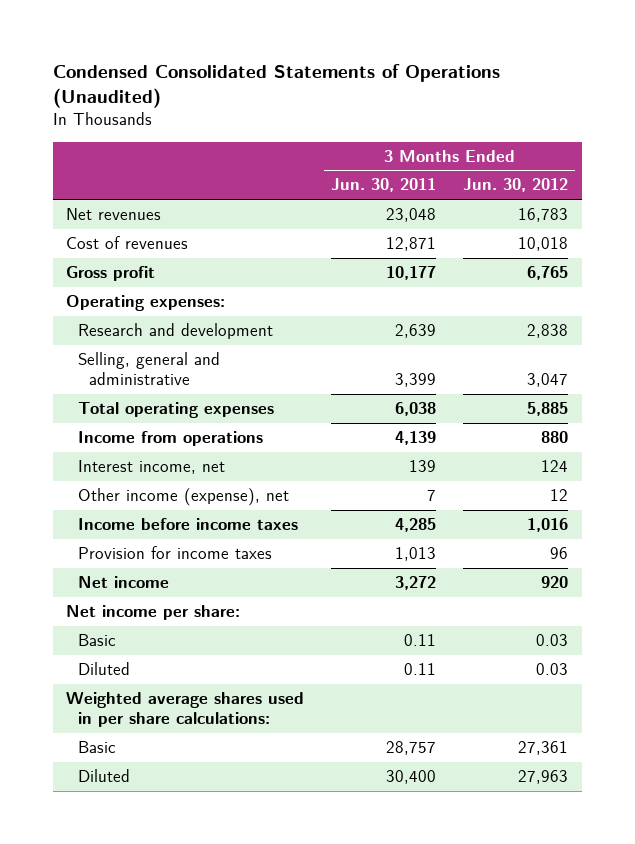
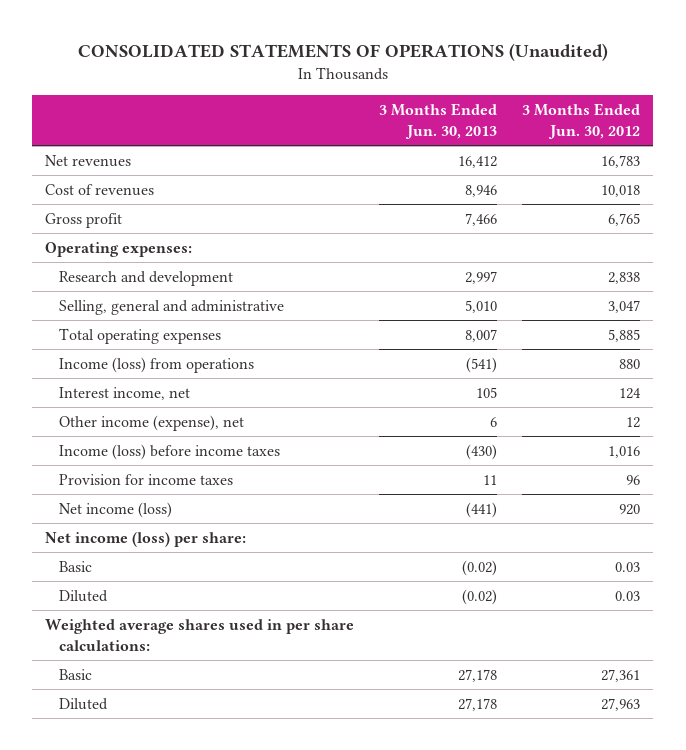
[52,63,500,109] Condensed Consolidated Statements of Operations (Unaudited) -> [77,43,608,62] CONSOLIDATED STATEMENTS OF OPERATIONS (Unaudited)
[331,178,437,193] Jun. 30, 2011 -> none
none -> [379,103,498,139] 3 Months Ended Jun. 30, 2013
[77,431,263,447] Income from operations -> [59,356,255,373] Income (loss) from operations
[77,518,298,531] Income before income taxes -> [59,443,281,460] Income (loss) before income taxes
[77,576,169,589] Net income -> [59,501,173,518] Net income (loss)
[66,605,241,621] Net income per share: -> [45,531,247,547] Net income (loss) per share:

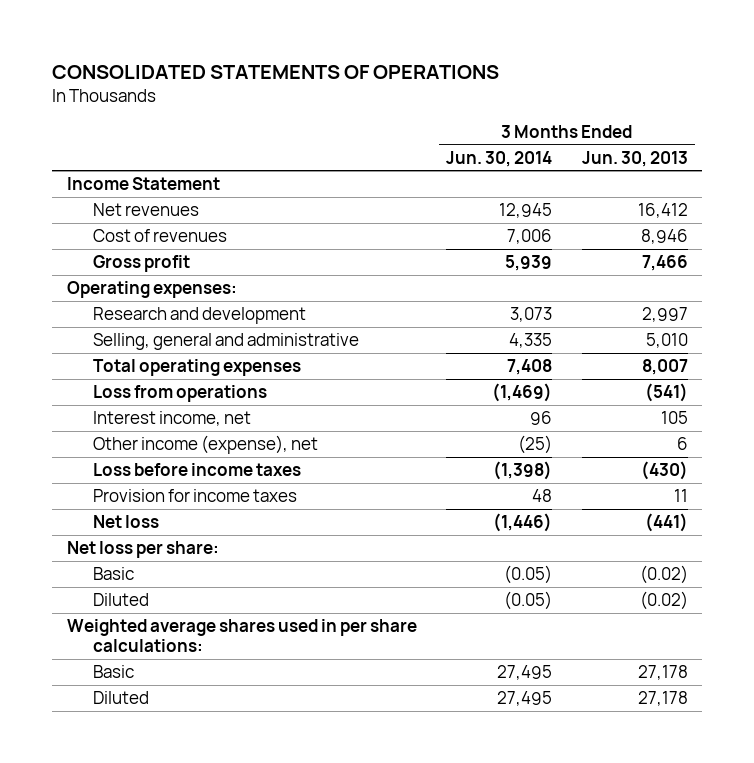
[77,43,608,62] CONSOLIDATED STATEMENTS OF OPERATIONS (Unaudited) -> [51,64,499,79] CONSOLIDATED STATEMENTS OF OPERATIONS
[522,103,641,139] 3 Months Ended Jun. 30, 2012 -> none
none -> [446,150,553,167] Jun. 30, 2014
none -> [66,177,220,191] Income Statement
[59,356,255,373] Income (loss) from operations -> [92,385,267,403] Loss from operations
[59,443,281,460] Income (loss) before income taxes -> [92,463,301,477] Loss before income taxes
[59,501,173,518] Net income (loss) -> [92,515,159,529] Net loss
[45,531,247,547] Net income (loss) per share: -> [66,541,219,559] Net loss per share:

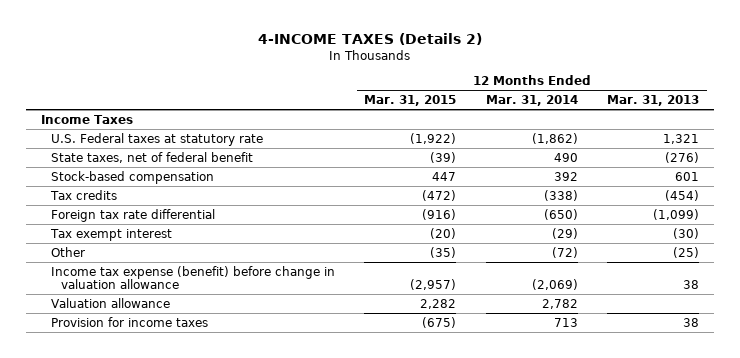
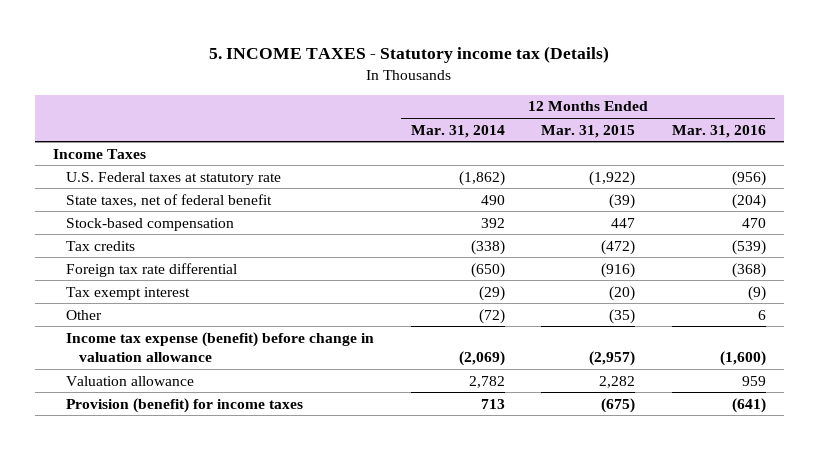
[258,33,483,46] 4-INCOME TAXES (Details 2) -> [209,45,610,63] 5. INCOME TAXES - Statutory income tax (Details)
[607,95,700,107] Mar. 31, 2013 -> none
none -> [671,124,766,138] Mar. 31, 2016
[50,316,208,327] Provision for income taxes -> [66,397,304,413] Provision (benefit) for income taxes

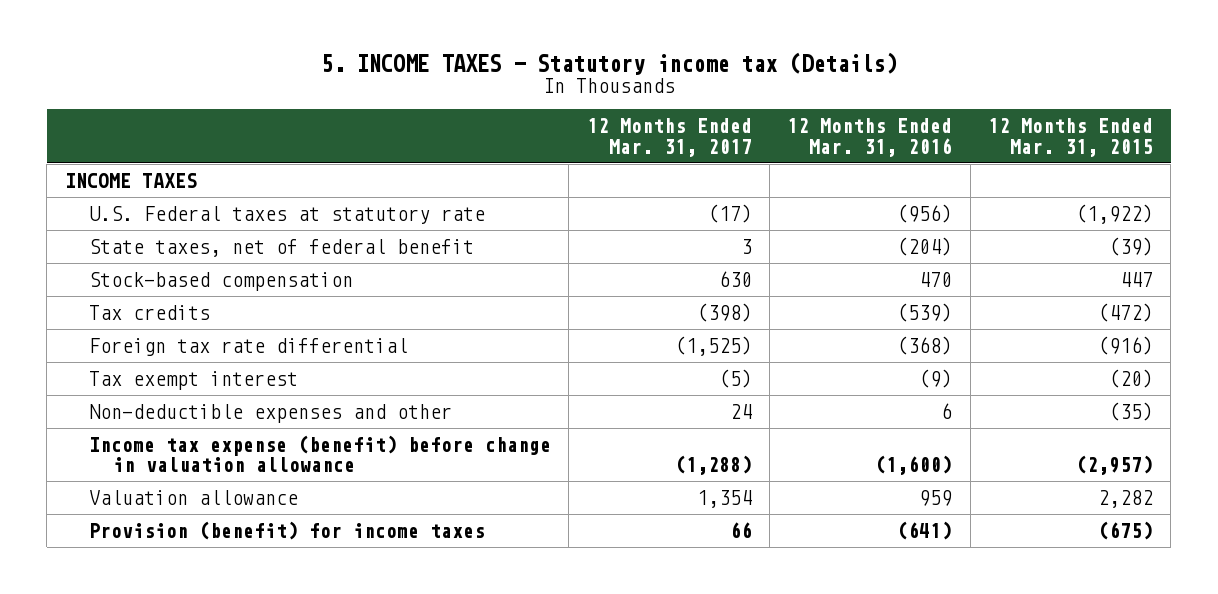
[410,124,505,138] Mar. 31, 2014 -> none
none -> [586,118,752,157] 12 Months Ended Mar. 31, 2017
[53,148,147,159] Income Taxes -> [64,172,197,188] INCOME TAXES
[66,309,103,320] Other -> [89,403,453,423] Non-deductible expenses and other

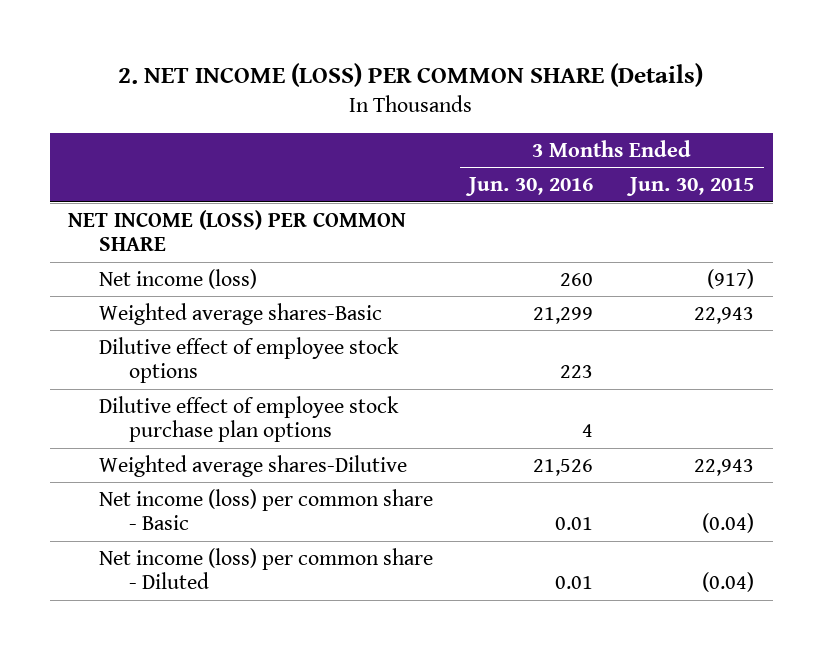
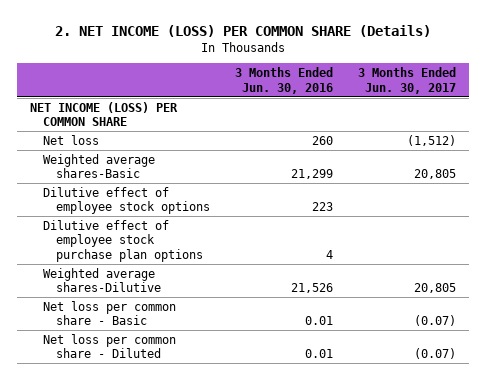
[626,177,755,197] Jun. 30, 2015 -> none
none -> [358,67,457,94] 3 Months Ended Jun. 30, 2017
[98,268,257,289] Net income (loss) -> [42,134,99,145] Net loss
[98,488,433,531] Net income (loss) per common share - Basic -> [42,300,176,326] Net loss per common share - Basic
[98,547,433,590] Net income (loss) per common share - Diluted -> [42,333,176,359] Net loss per common share - Diluted

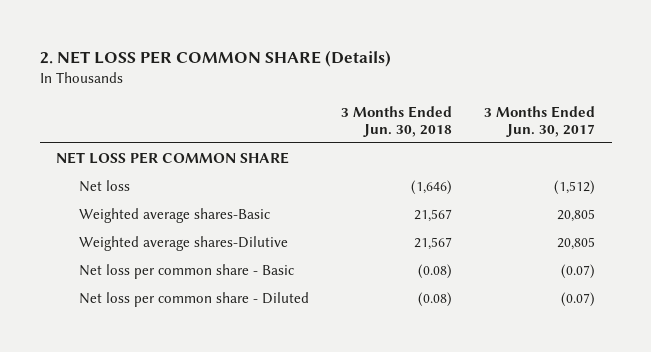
[55,24,432,37] 2. NET INCOME (LOSS) PER COMMON SHARE (Details) -> [39,50,391,68] 2. NET LOSS PER COMMON SHARE (Details)
[235,67,334,94] 3 Months Ended Jun. 30, 2016 -> none
none -> [341,105,453,138] 3 Months Ended Jun. 30, 2018
[29,101,178,127] NET INCOME (LOSS) PER COMMON SHARE -> [56,151,290,164] NET LOSS PER COMMON SHARE
[42,186,211,215] Dilutive effect of employee stock options -> none
[42,219,204,262] Dilutive effect of employee stock purchase plan options -> none

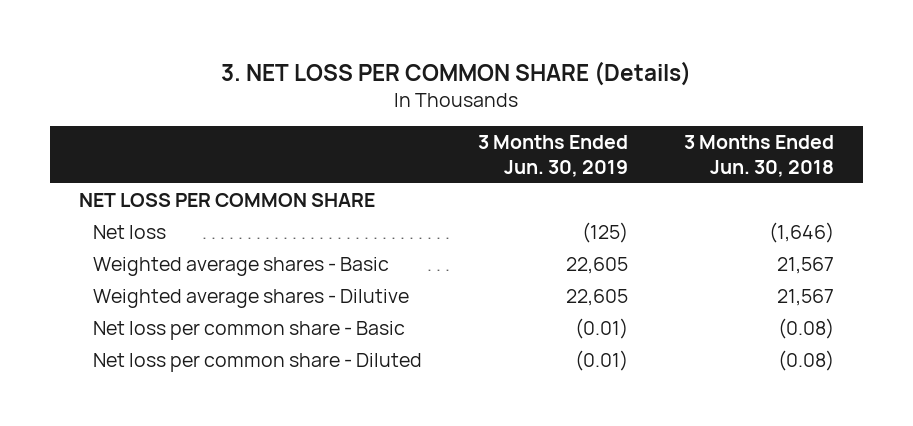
[39,50,391,68] 2. NET LOSS PER COMMON SHARE (Details) -> [221,60,692,86] 3. NET LOSS PER COMMON SHARE (Details)
[484,105,596,138] 3 Months Ended Jun. 30, 2017 -> none
none -> [478,135,629,177] 3 Months Ended Jun. 30, 2019
[78,207,270,223] Weighted average shares-Basic -> [92,257,389,277] Weighted average shares - Basic
[78,235,288,251] Weighted average shares-Dilutive -> [92,289,409,309] Weighted average shares - Dilutive

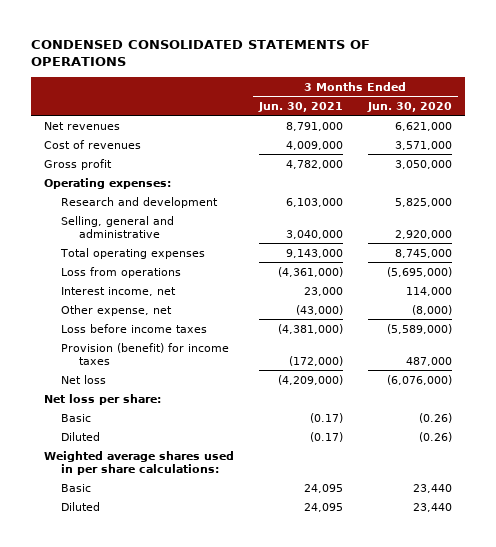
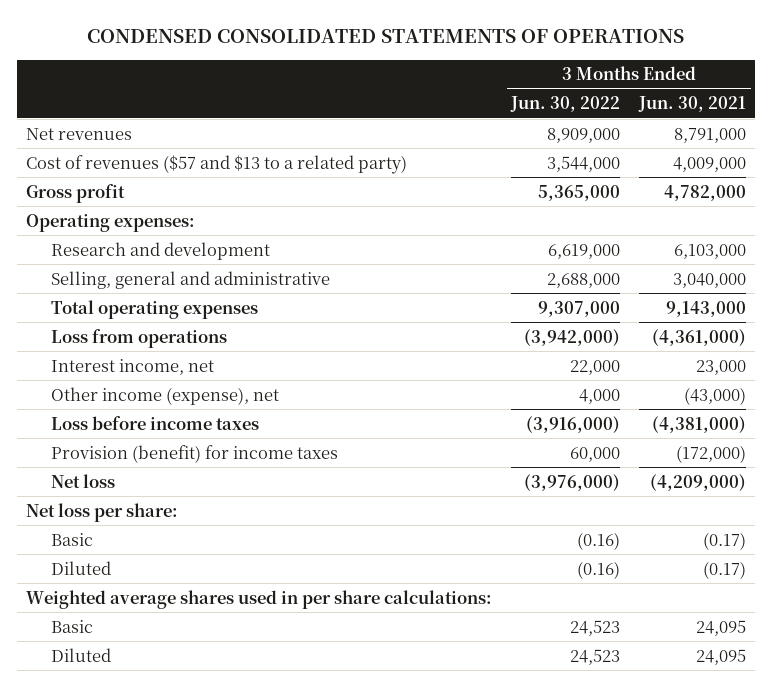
[366,101,452,112] Jun. 30, 2020 -> none
none -> [510,96,621,113] Jun. 30, 2022
[43,139,141,149] Cost of revenues -> [26,154,408,174] Cost of revenues ($57 and $13 to a related party)
[61,304,173,316] Other expense, net -> [51,386,280,405] Other income (expense), net

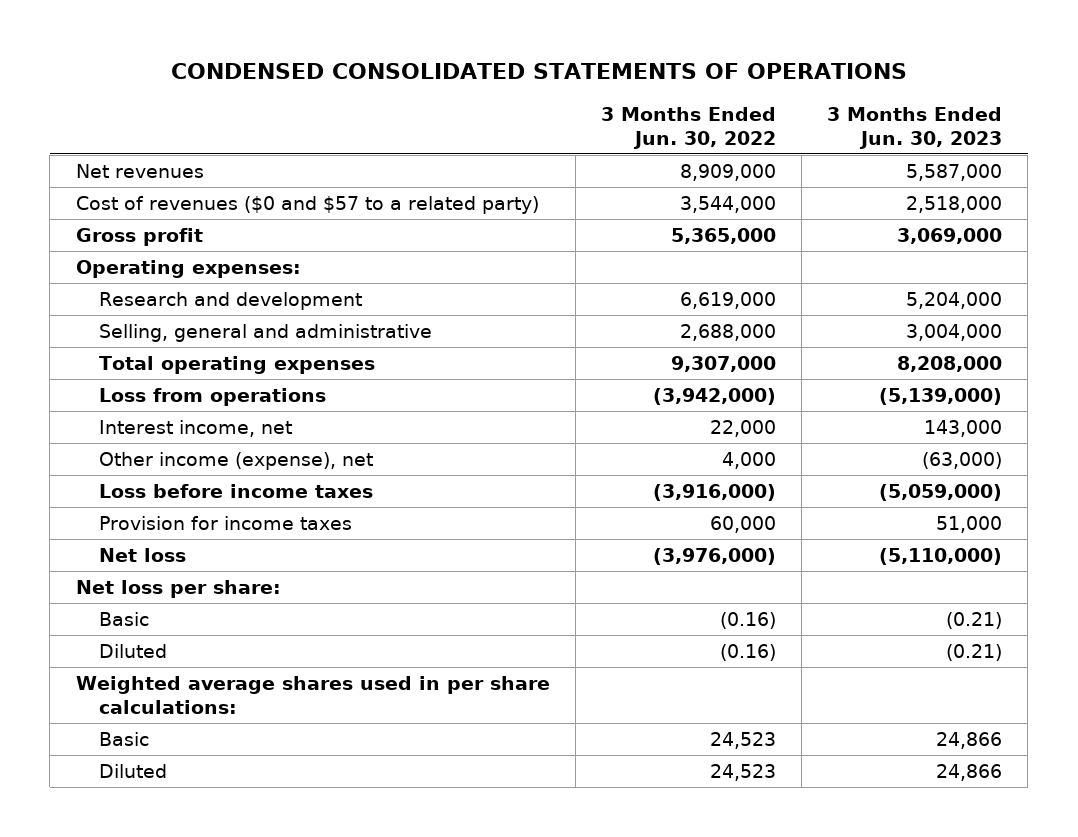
[638,96,747,113] Jun. 30, 2021 -> none
none -> [827,106,1003,149] 3 Months Ended Jun. 30, 2023
[26,154,408,174] Cost of revenues ($57 and $13 to a related party) -> [75,195,539,214] Cost of revenues ($0 and $57 to a related party)
[51,444,339,463] Provision (benefit) for income taxes -> [99,515,353,530] Provision for income taxes

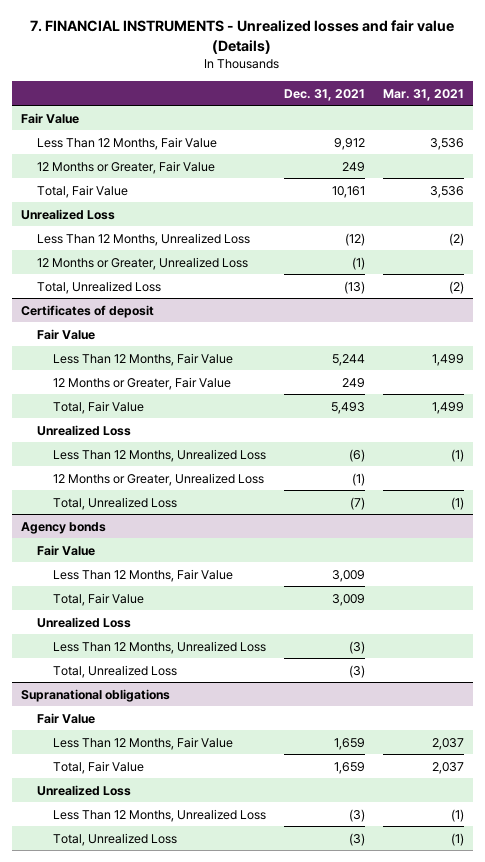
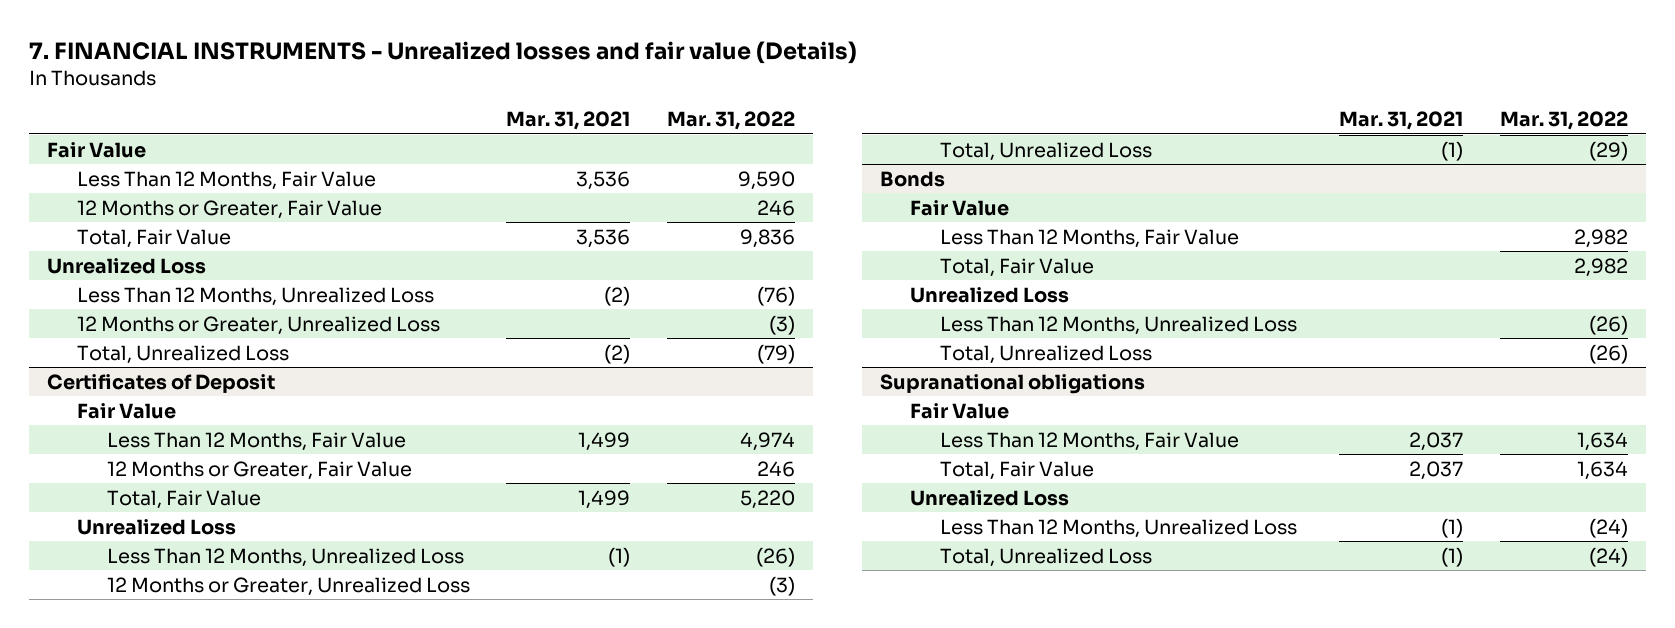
[284,88,366,101] Dec. 31, 2021 -> none
none -> [666,111,795,131] Mar. 31, 2022
[20,304,154,318] Certificates of deposit -> [46,373,275,393] Certificates of Deposit
[20,521,106,534] Agency bonds -> [879,170,945,187] Bonds

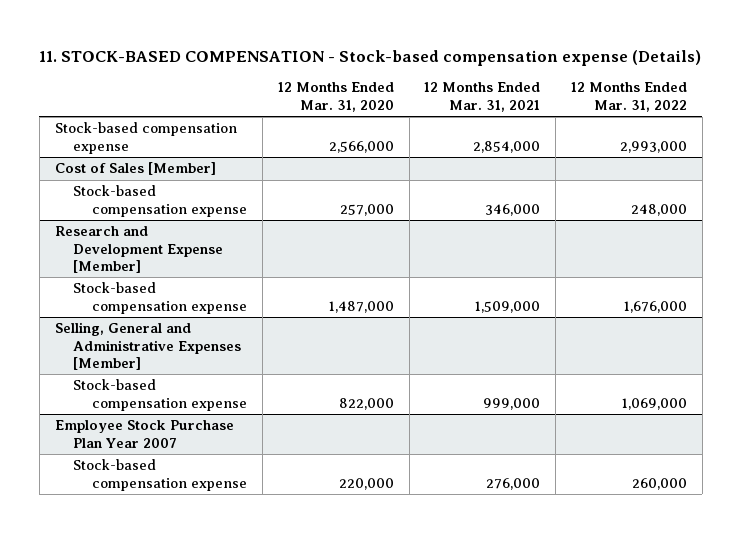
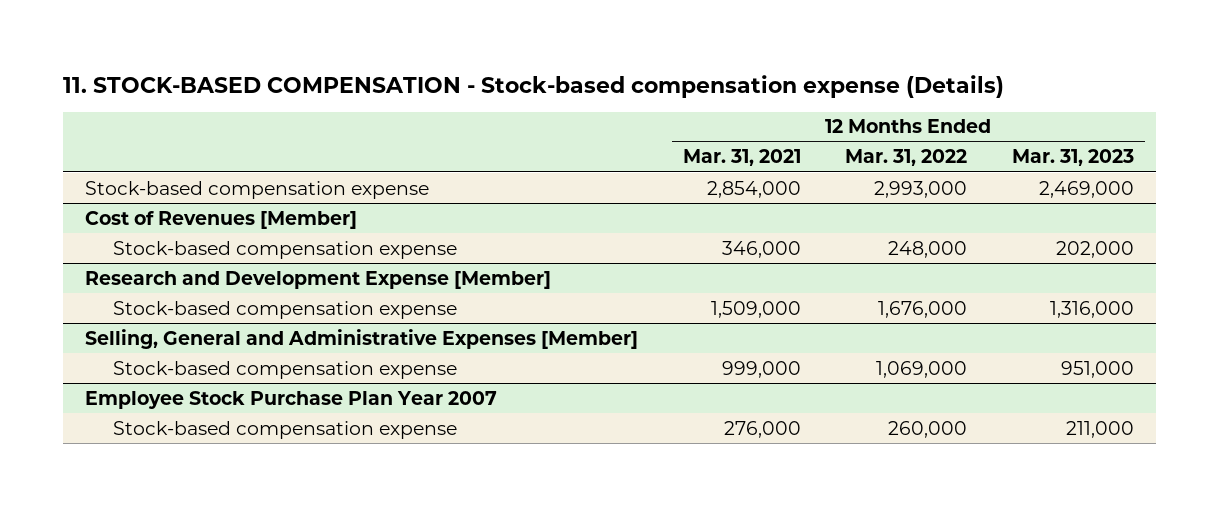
[277,82,394,112] 12 Months Ended Mar. 31, 2020 -> none
none -> [1011,149,1134,167] Mar. 31, 2023
[54,162,216,176] Cost of Sales [Member] -> [85,210,358,229] Cost of Revenues [Member]

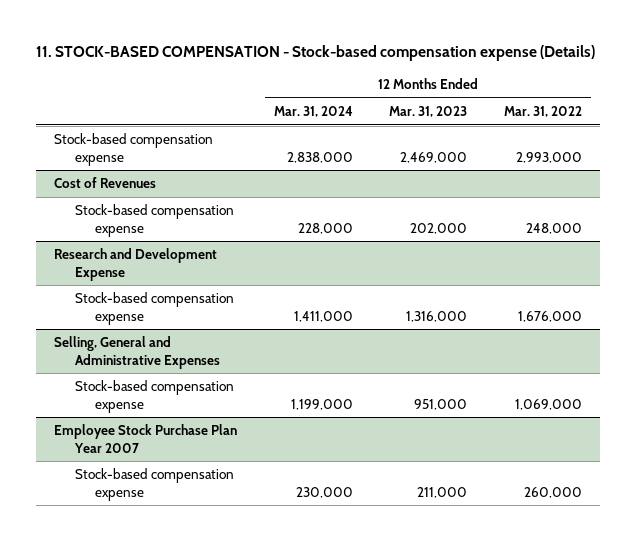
[682,149,801,167] Mar. 31, 2021 -> none
none -> [273,106,353,118] Mar. 31, 2024
[85,210,358,229] Cost of Revenues [Member] -> [54,177,157,189] Cost of Revenues
[85,270,552,289] Research and Development Expense [Member] -> [54,248,218,281] Research and Development Expense
[85,328,639,349] Selling, General and Administrative Expenses [Member] -> [54,336,220,369] Selling, General and Administrative Expenses

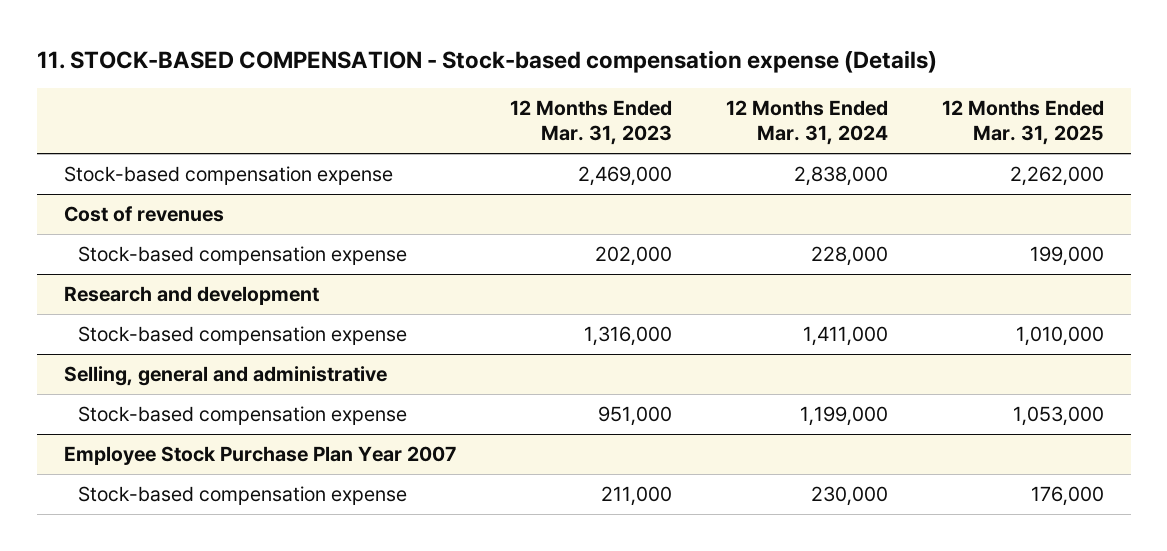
[503,106,582,118] Mar. 31, 2022 -> none
none -> [941,100,1104,146] 12 Months Ended Mar. 31, 2025
[54,177,157,189] Cost of Revenues -> [63,206,224,223] Cost of revenues
[54,248,218,281] Research and Development Expense -> [63,286,319,306] Research and development
[54,336,220,369] Selling, General and Administrative Expenses -> [63,366,387,387] Selling, general and administrative

